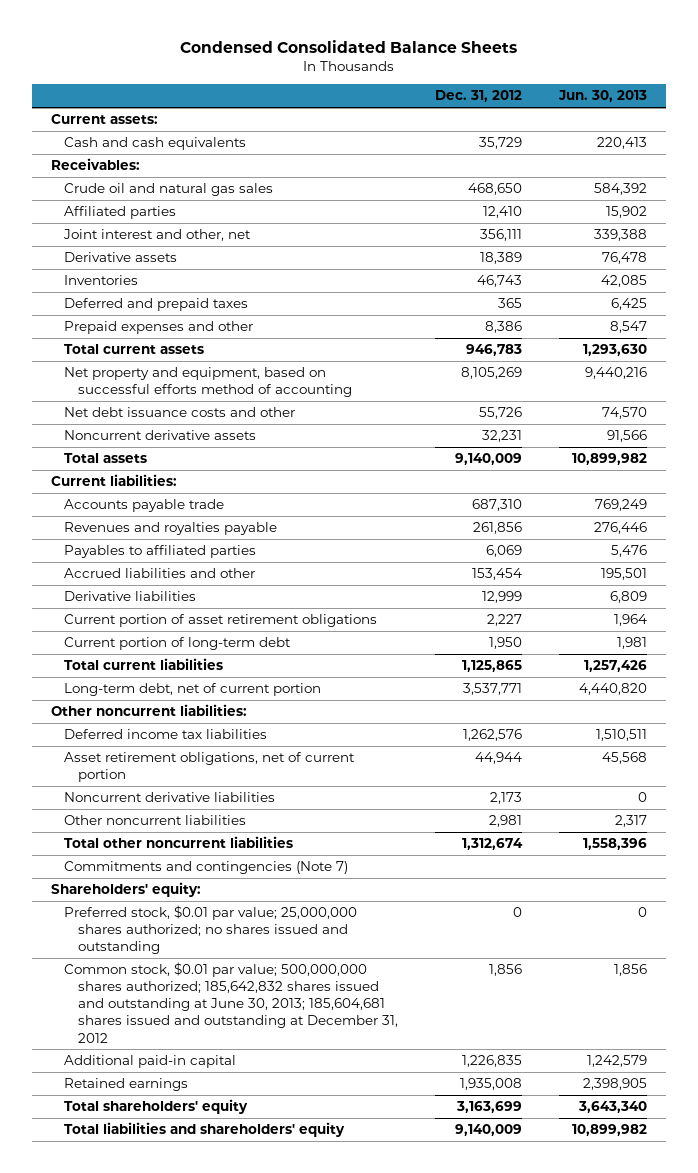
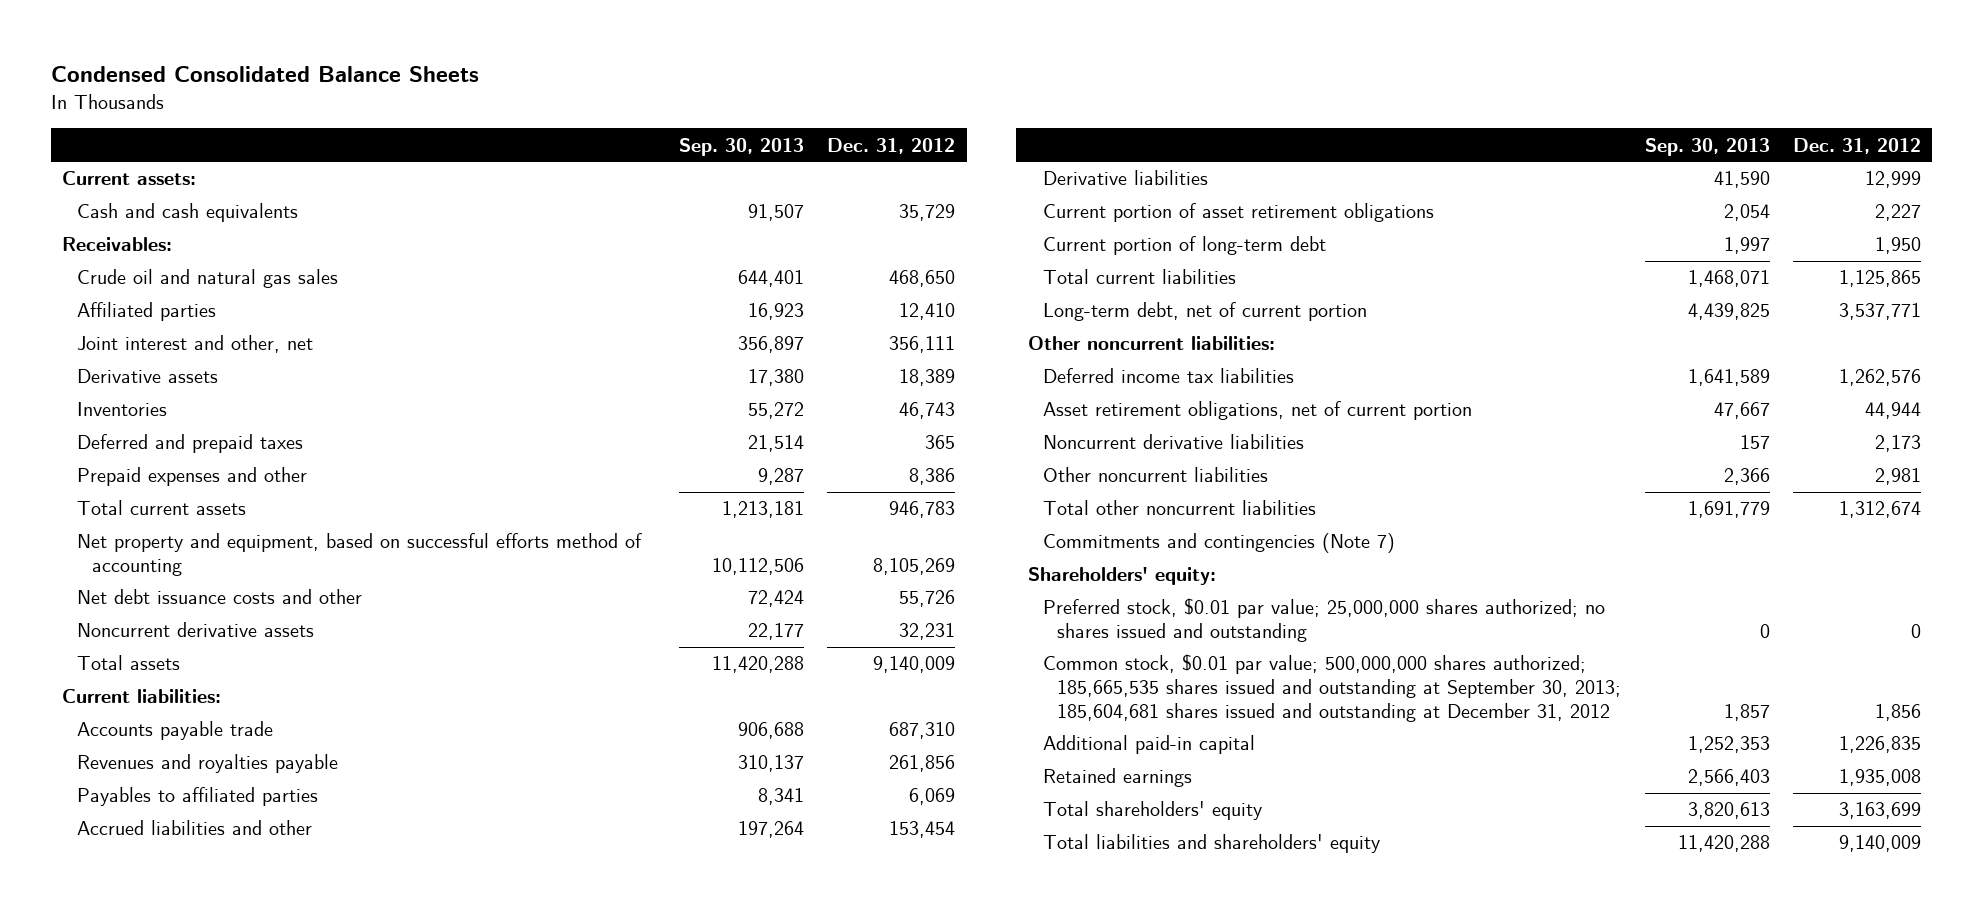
[558,90,648,103] Jun. 30, 2013 -> none
none -> [678,137,804,156] Sep. 30, 2013
[64,962,398,1043] Common stock, $0.01 par value; 500,000,000 shares authorized; 185,642,832 shares issued and outstanding at June 30, 2013; 185,604,681 shares issued and outstanding at December 31, 2012 -> [1042,654,1622,723] Common stock, $0.01 par value; 500,000,000 shares authorized; 185,665,535 shares issued and outstanding at September 30, 2013; 185,604,681 shares issued and outstanding at December 31, 2012

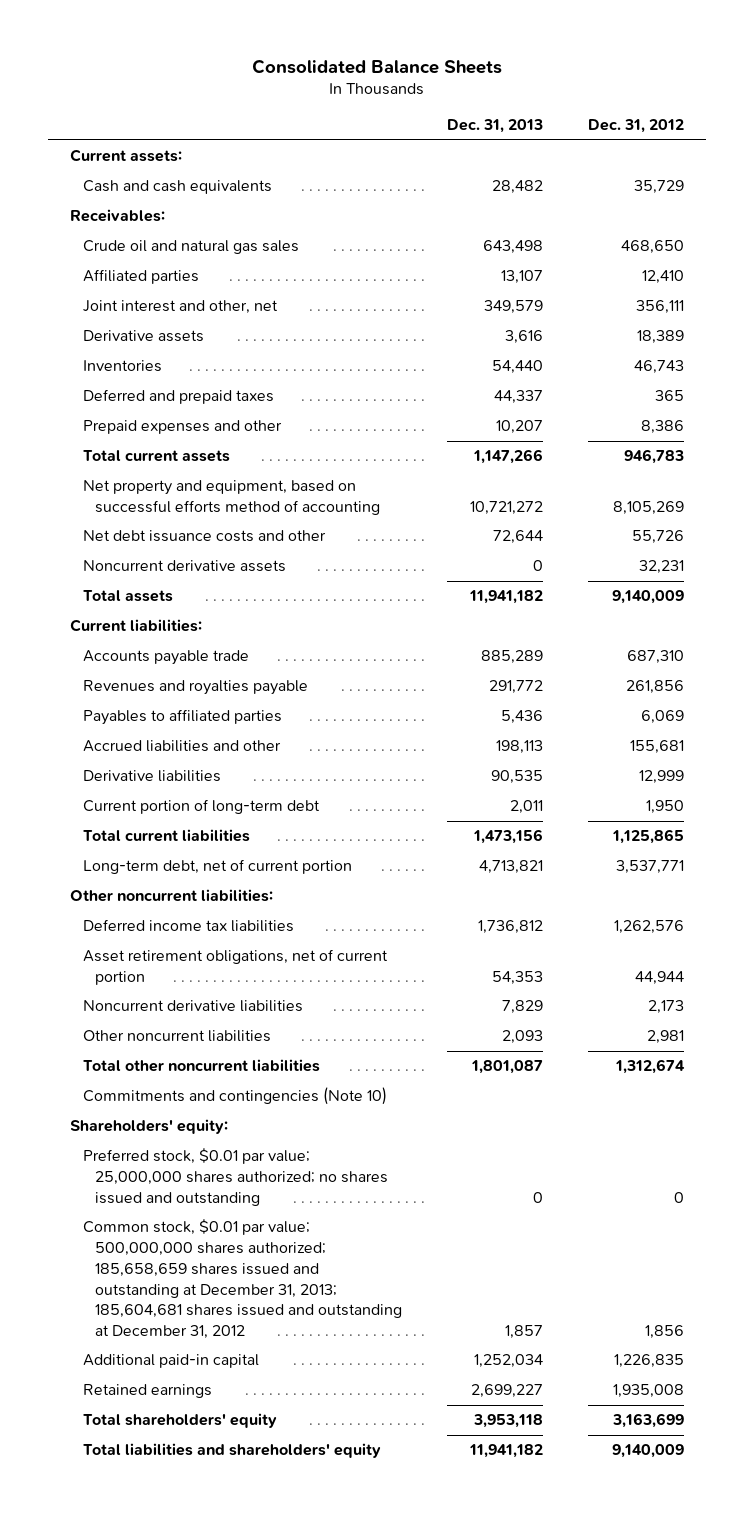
[50,65,479,82] Condensed Consolidated Balance Sheets -> [251,58,502,74] Consolidated Balance Sheets
[678,137,804,156] Sep. 30, 2013 -> none
none -> [446,119,543,134] Dec. 31, 2013
[889,821,956,839] 153,454 -> [629,740,684,755] 155,681
[1042,203,1434,223] Current portion of asset retirement obligations -> none
[1042,533,1395,554] Commitments and contingencies (Note 7) -> [82,1087,387,1106] Commitments and contingencies (Note 10)
[1042,654,1622,723] Common stock, $0.01 par value; 500,000,000 shares authorized; 185,665,535 shares issued and outstanding at September 30, 2013; 185,604,681 shares issued and outstanding at December 31, 2012 -> [82,1219,403,1340] Common stock, $0.01 par value; 500,000,000 shares authorized; 185,658,659 shares issued and outstanding at December 31, 2013; 185,604,681 shares issued and outstanding at December 31, 2012

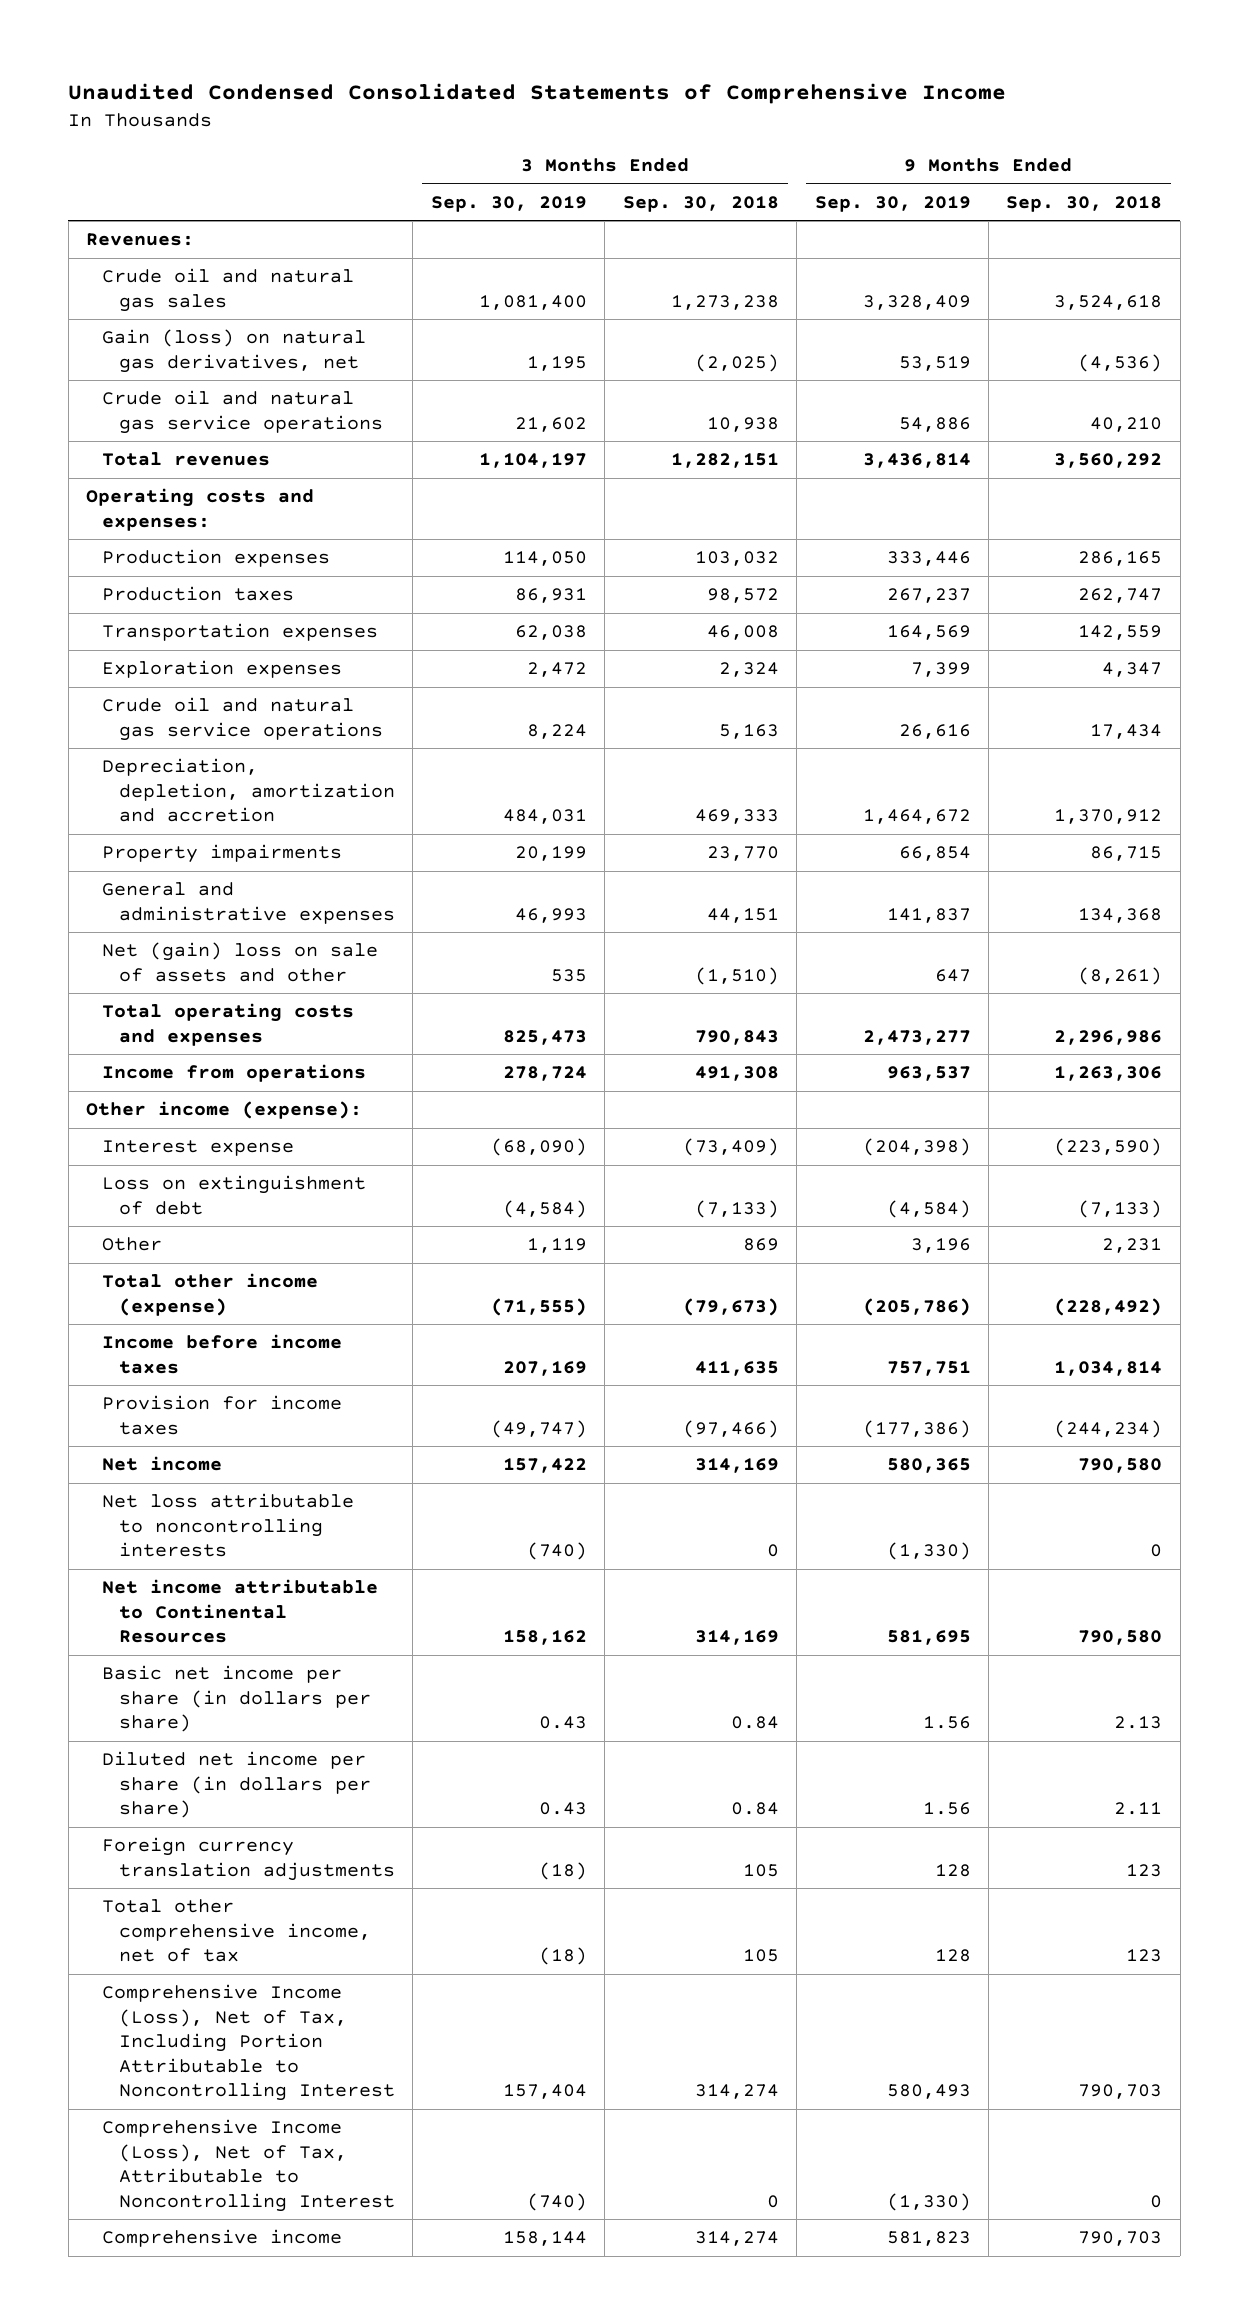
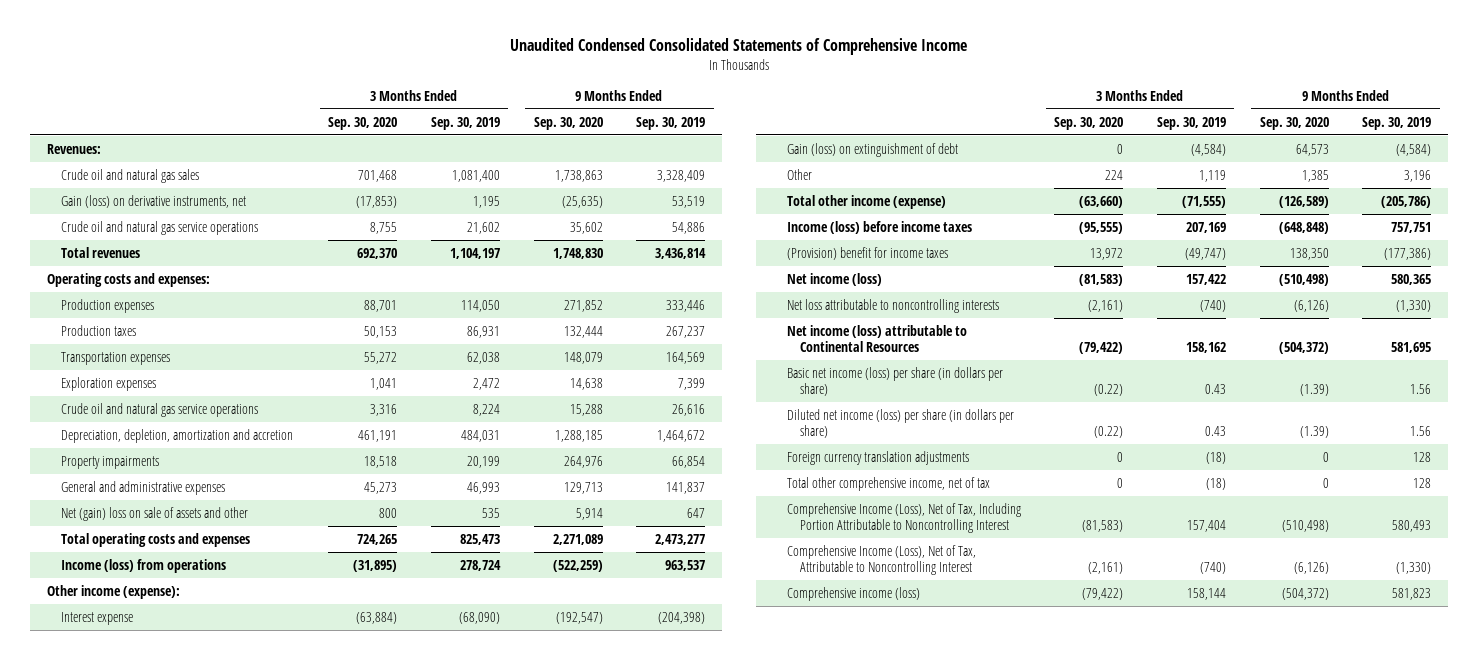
[622,195,779,212] Sep. 30, 2018 -> none
[1006,195,1163,212] Sep. 30, 2018 -> none
none -> [328,116,398,130] Sep. 30, 2020
none -> [533,116,603,130] Sep. 30, 2020
[102,329,367,373] Gain (loss) on natural gas derivatives, net -> [60,194,246,208] Gain (loss) on derivative instruments, net
[102,1064,367,1083] Income from operations -> [60,558,226,573] Income (loss) from operations
[102,1175,367,1215] Loss on extinguishment of debt -> [786,142,958,157] Gain (loss) on extinguishment of debt
[102,1334,343,1374] Income before income taxes -> [786,220,972,234] Income (loss) before income taxes
[102,1395,343,1435] Provision for income taxes -> [786,246,948,260] (Provision) benefit for income taxes
[102,1456,223,1472] Net income -> [786,272,882,286] Net income (loss)
[102,1579,379,1644] Net income attributable to Continental Resources -> [786,324,967,352] Net income (loss) attributable to Continental Resources
[102,1665,371,1733] Basic net income per share (in dollars per share) -> [786,366,1003,396] Basic net income (loss) per share (in dollars per share)
[102,1751,371,1819] Diluted net income per share (in dollars per share) -> [786,408,1014,438] Diluted net income (loss) per share (in dollars per share)
[102,2229,343,2248] Comprehensive income -> [786,586,920,601] Comprehensive income (loss)

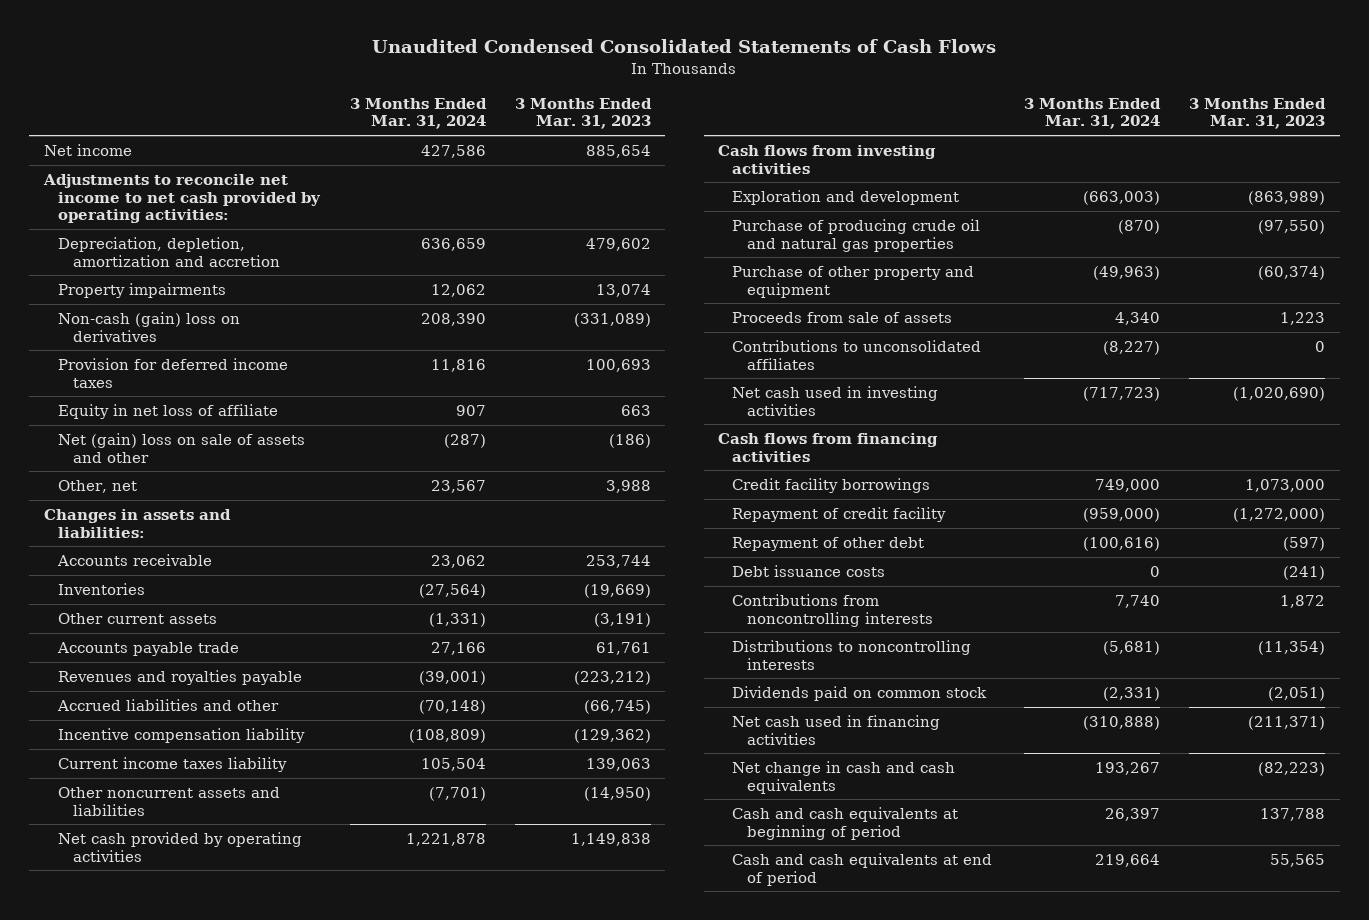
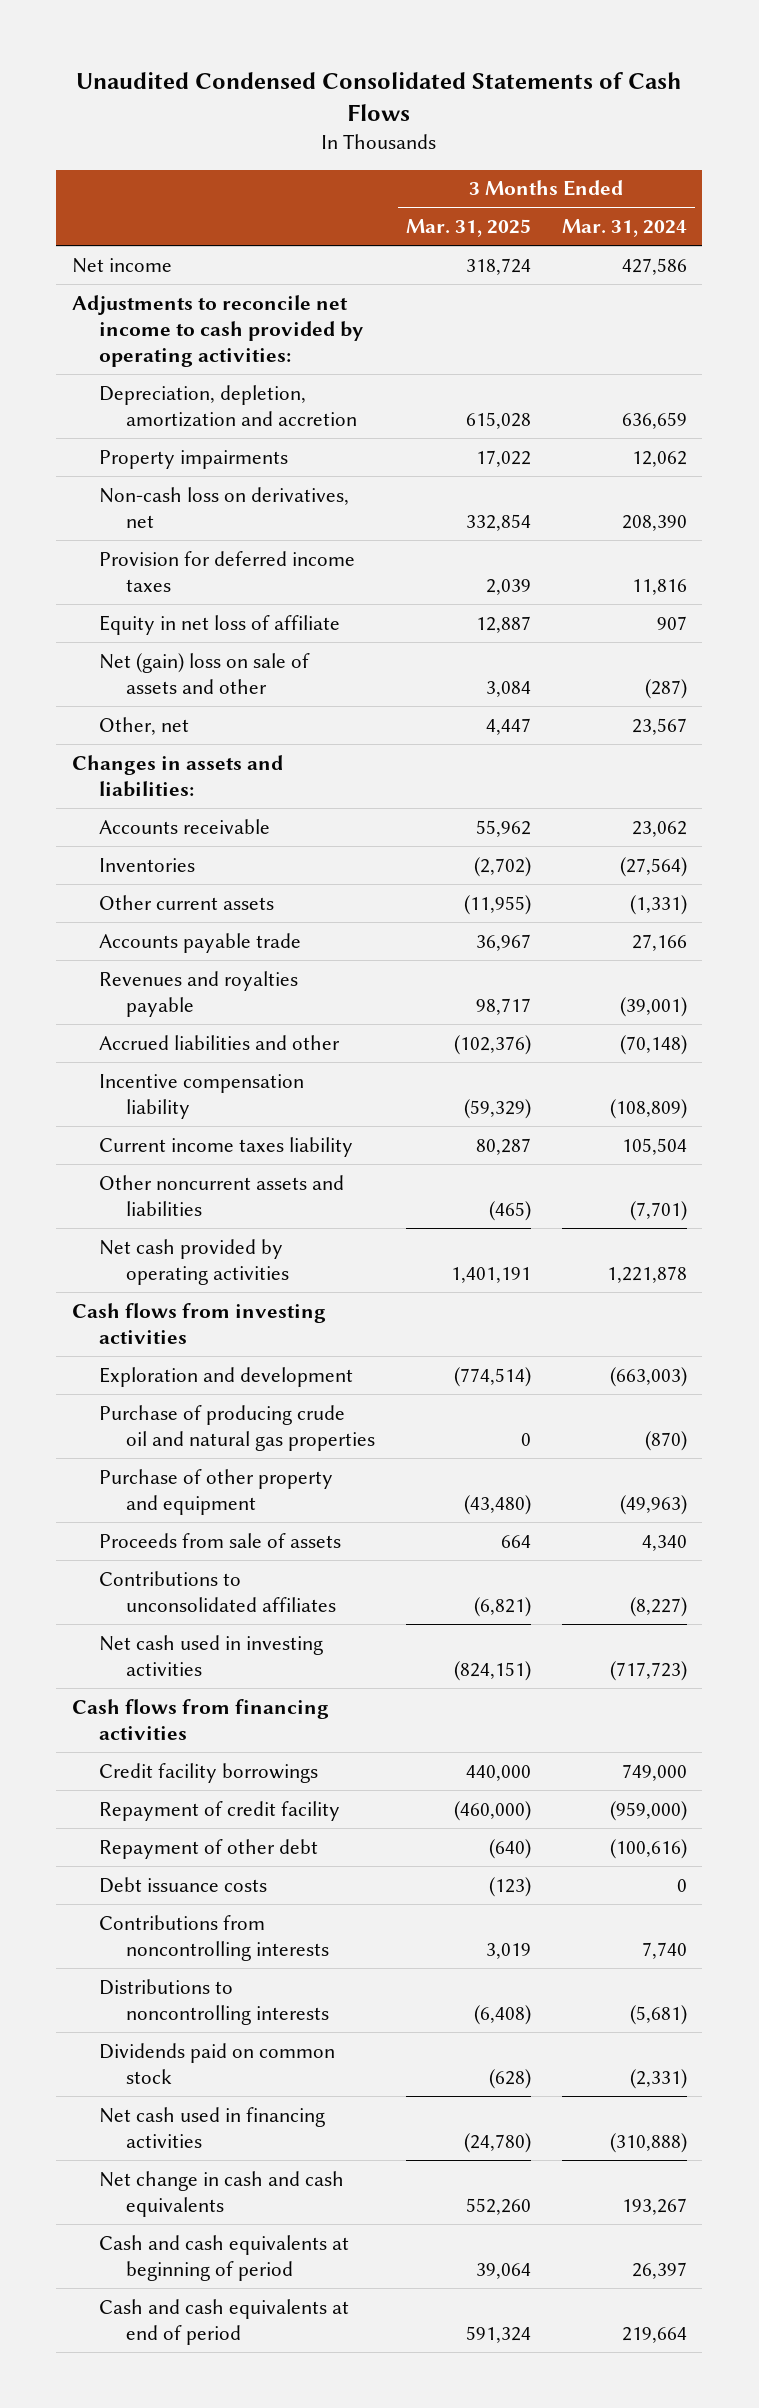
[514,97,652,130] 3 Months Ended Mar. 31, 2023 -> none
none -> [405,218,531,237] Mar. 31, 2025
[42,173,322,224] Adjustments to reconcile net income to net cash provided by operating activities: -> [71,294,363,368] Adjustments to reconcile net income to cash provided by operating activities:
[58,311,241,342] Non-cash (gain) loss on derivatives -> [98,486,349,529] Non-cash loss on derivatives, net

